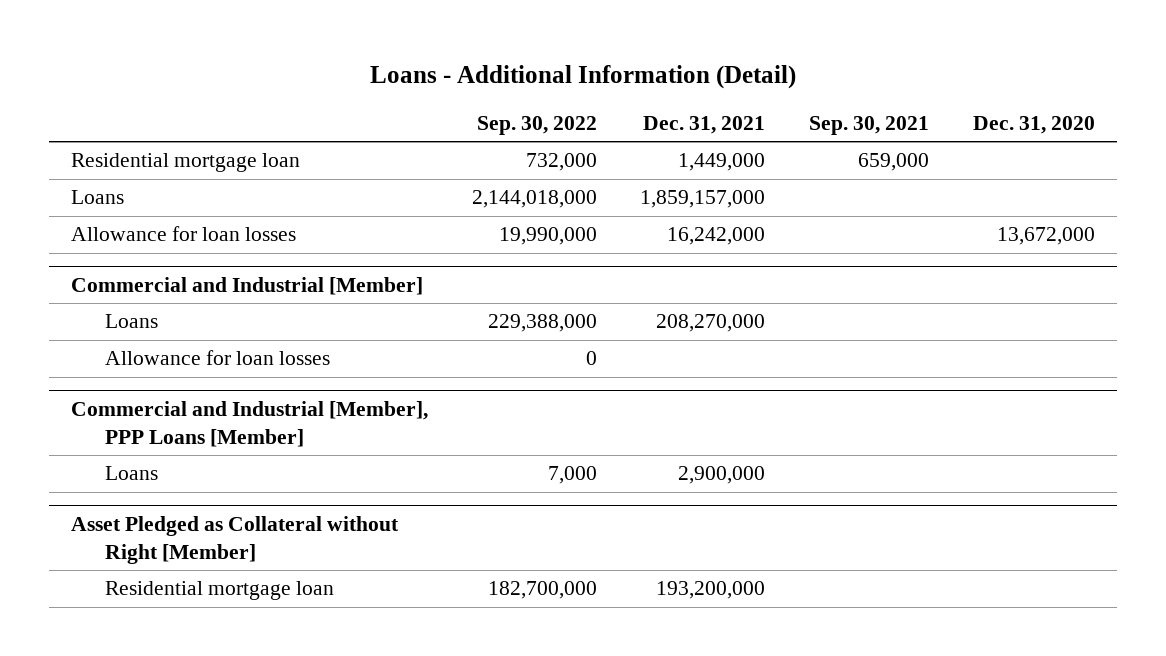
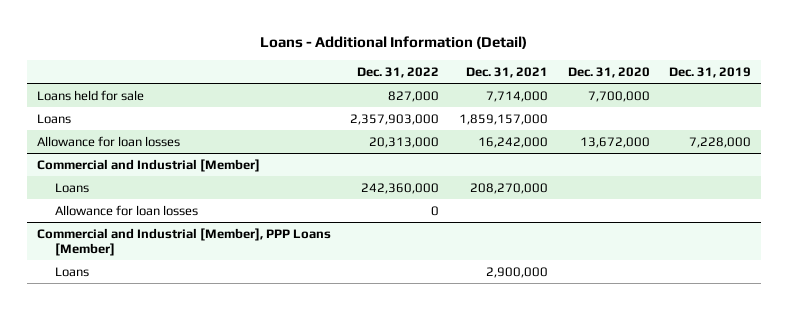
[476,116,597,136] Sep. 30, 2022 -> none
[809,116,930,136] Sep. 30, 2021 -> none
none -> [357,66,440,78] Dec. 31, 2022
none -> [669,66,752,78] Dec. 31, 2019
[71,153,301,173] Residential mortgage loan -> none
none -> [36,89,144,101] Loans held for sale
[71,516,400,565] Asset Pledged as Collateral without Right [Member] -> none
[105,581,335,601] Residential mortgage loan -> none

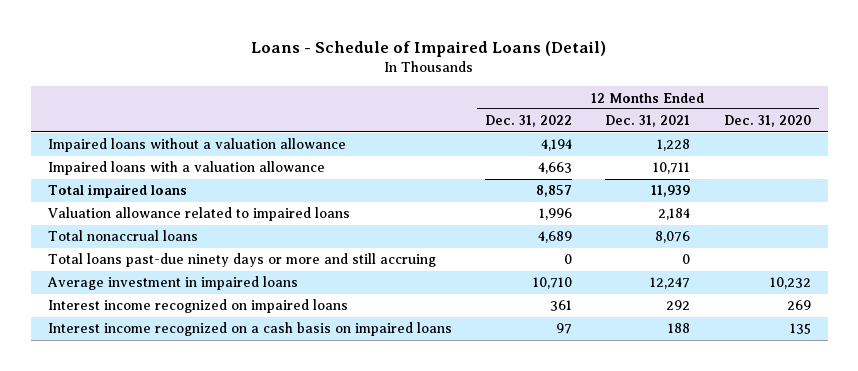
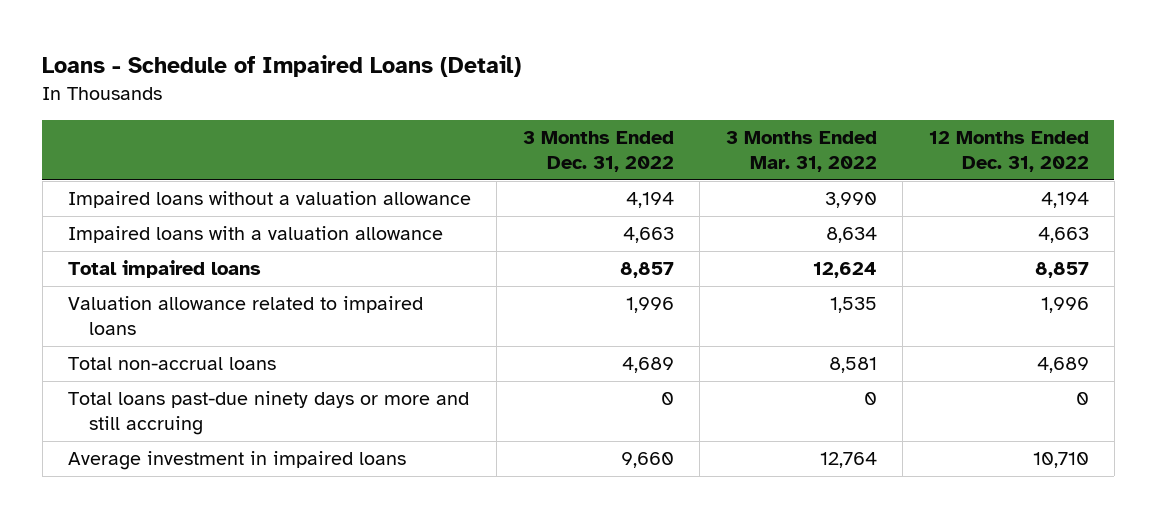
[605,115,691,128] Dec. 31, 2021 -> none
[723,115,811,128] Dec. 31, 2020 -> none
none -> [522,131,674,173] 3 Months Ended Dec. 31, 2022
none -> [725,131,877,173] 3 Months Ended Mar. 31, 2022
[47,230,198,242] Total nonaccrual loans -> [67,357,276,371] Total non-accrual loans
[47,299,348,314] Interest income recognized on impaired loans -> none
[47,322,452,337] Interest income recognized on a cash basis on impaired loans -> none

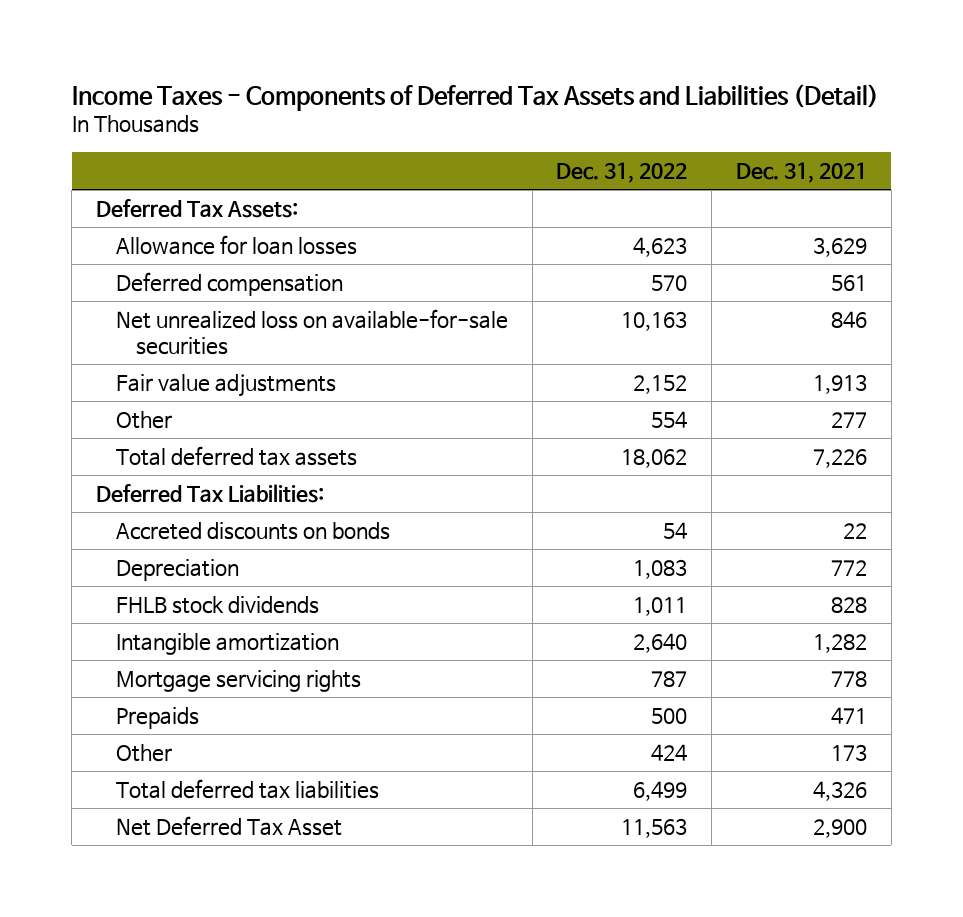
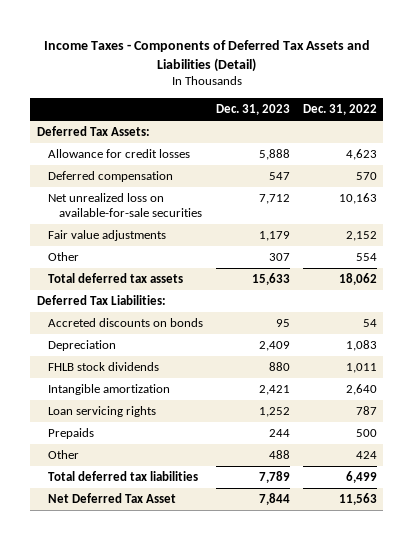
[735,161,867,183] Dec. 31, 2021 -> none
none -> [215,103,290,115] Dec. 31, 2023
[115,235,357,256] Allowance for loan losses -> [47,149,190,159] Allowance for credit losses
[115,670,361,693] Mortgage servicing rights -> [47,406,156,418] Loan servicing rights

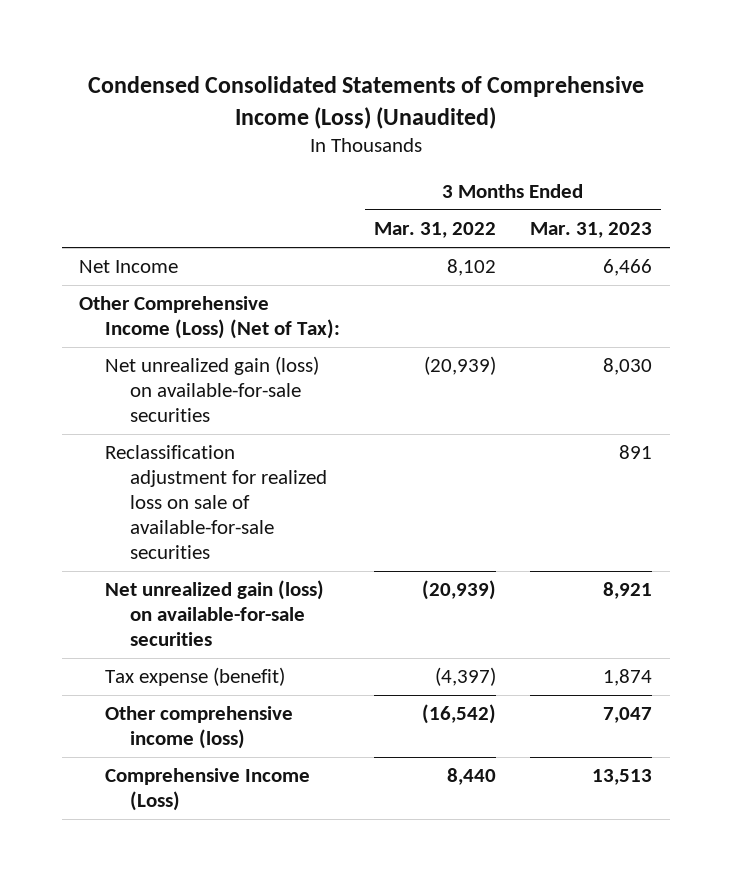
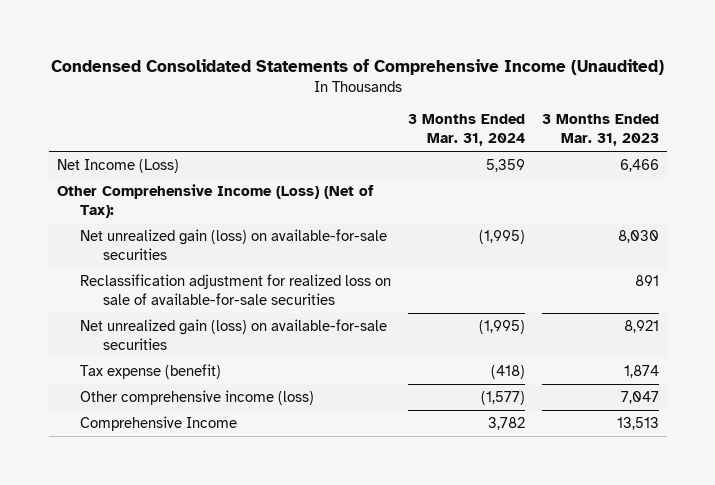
[87,76,644,129] Condensed Consolidated Statements of Comprehensive Income (Loss) (Unaudited) -> [50,58,664,75] Condensed Consolidated Statements of Comprehensive Income (Unaudited)
[374,222,497,239] Mar. 31, 2022 -> none
none -> [407,114,525,147] 3 Months Ended Mar. 31, 2024
[78,260,178,274] Net Income -> [56,158,179,173] Net Income (Loss)
[104,768,310,812] Comprehensive Income (Loss) -> [80,415,238,431] Comprehensive Income

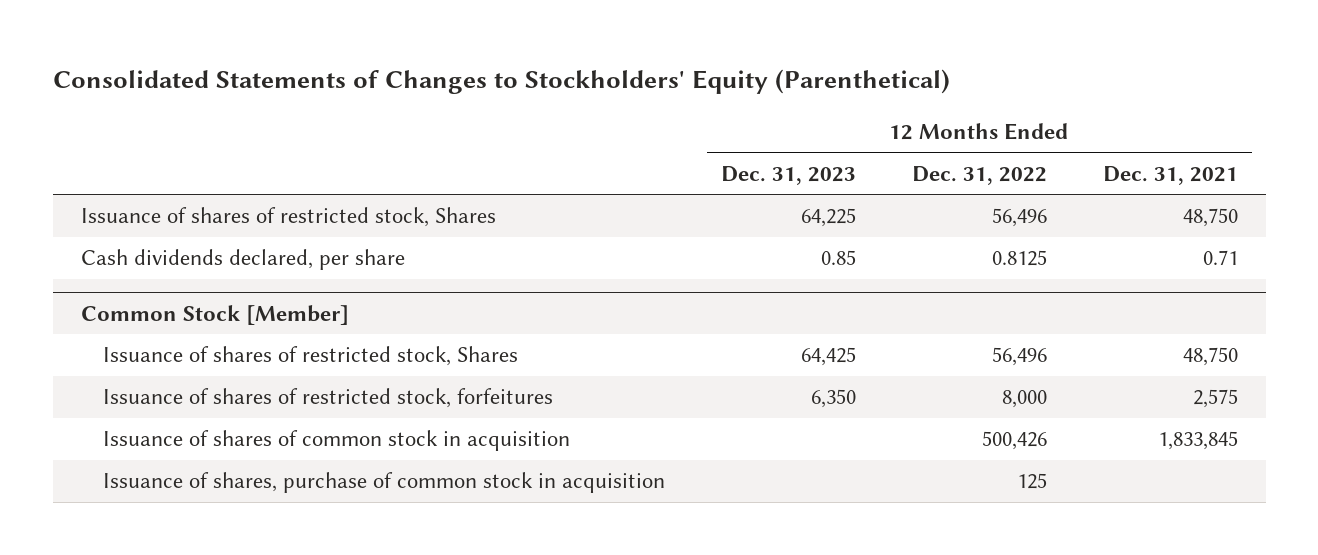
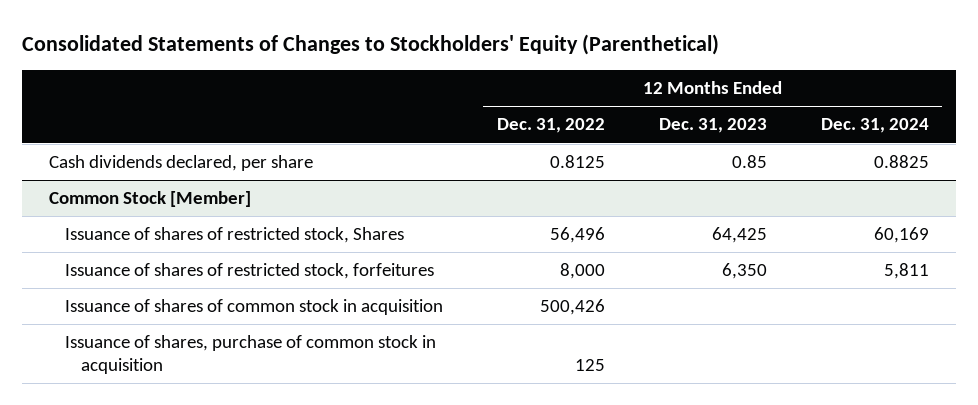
[1102,165,1238,185] Dec. 31, 2021 -> none
none -> [820,118,929,134] Dec. 31, 2024
[80,207,496,228] Issuance of shares of restricted stock, Shares -> none

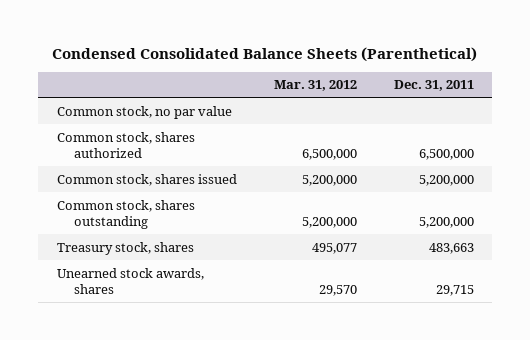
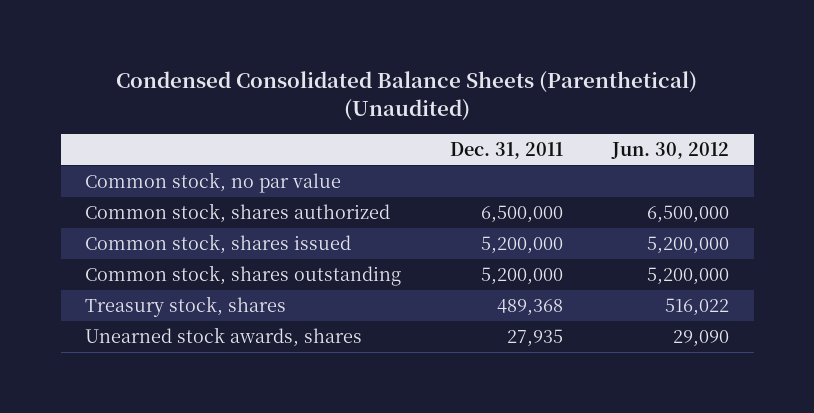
[52,46,478,62] Condensed Consolidated Balance Sheets (Parenthetical) -> [116,71,698,121] Condensed Consolidated Balance Sheets (Parenthetical) (Unaudited)
[273,80,357,92] Mar. 31, 2012 -> none
none -> [611,141,730,159] Jun. 30, 2012
[428,242,474,254] 483,663 -> [497,299,564,317] 489,368
[435,284,474,296] 29,715 -> [507,329,564,348] 27,935

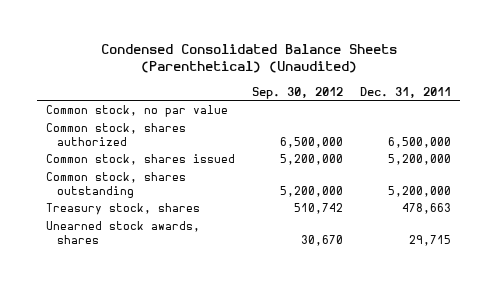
[611,141,730,159] Jun. 30, 2012 -> none
none -> [252,86,344,99] Sep. 30, 2012
[497,299,564,317] 489,368 -> [402,203,452,215] 478,663
[507,329,564,348] 27,935 -> [409,234,452,246] 29,715

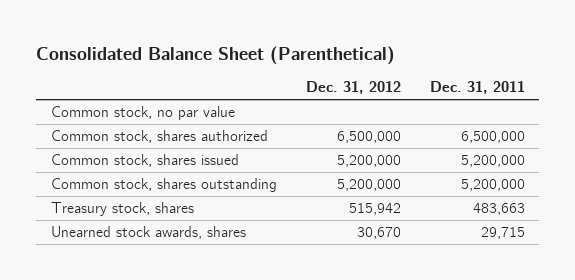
[100,44,397,74] Condensed Consolidated Balance Sheets (Parenthetical) (Unaudited) -> [35,45,395,65] Consolidated Balance Sheet (Parenthetical)
[252,86,344,99] Sep. 30, 2012 -> none
none -> [305,81,401,95] Dec. 31, 2012
[402,203,452,215] 478,663 -> [472,203,525,216] 483,663

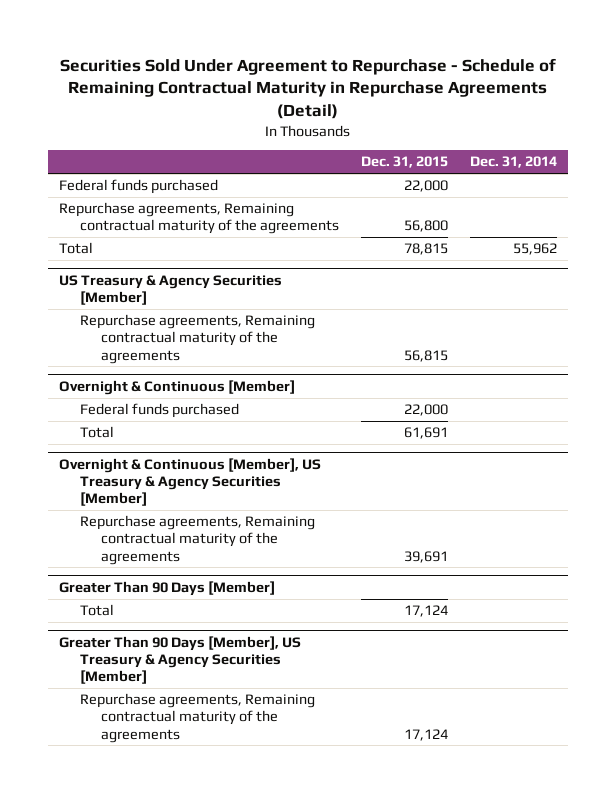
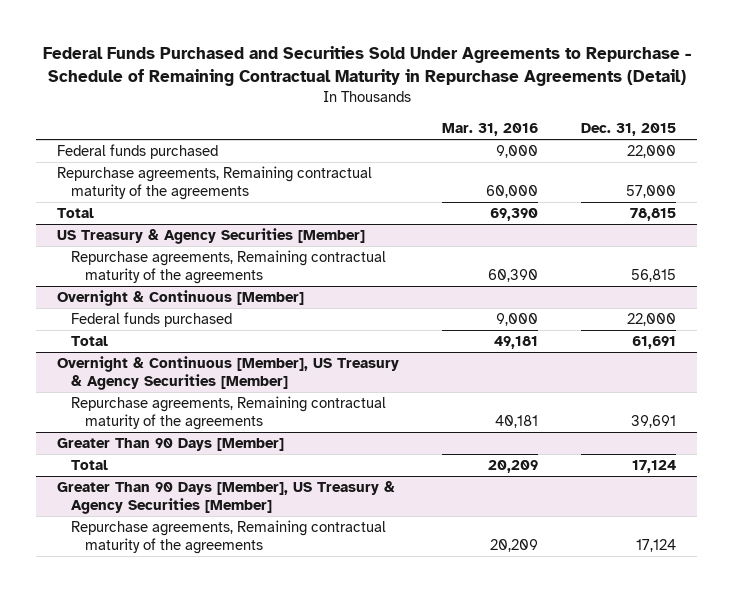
[60,57,557,119] Securities Sold Under Agreement to Repurchase - Schedule of Remaining Contractual Maturity in Repurchase Agreements (Detail) -> [42,46,691,87] Federal Funds Purchased and Securities Sold Under Agreements to Repurchase - Schedule of Remaining Contractual Maturity in Repurchase Agreements (Detail)
[470,156,558,169] Dec. 31, 2014 -> none
none -> [442,123,539,137] Mar. 31, 2016
[403,220,448,233] 56,800 -> [625,185,676,199] 57,000

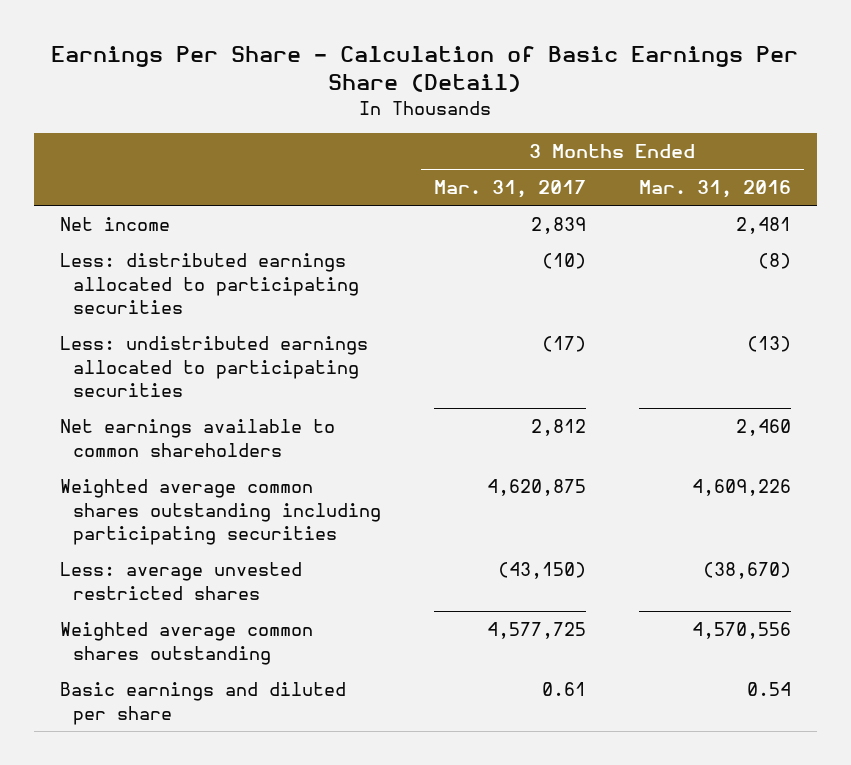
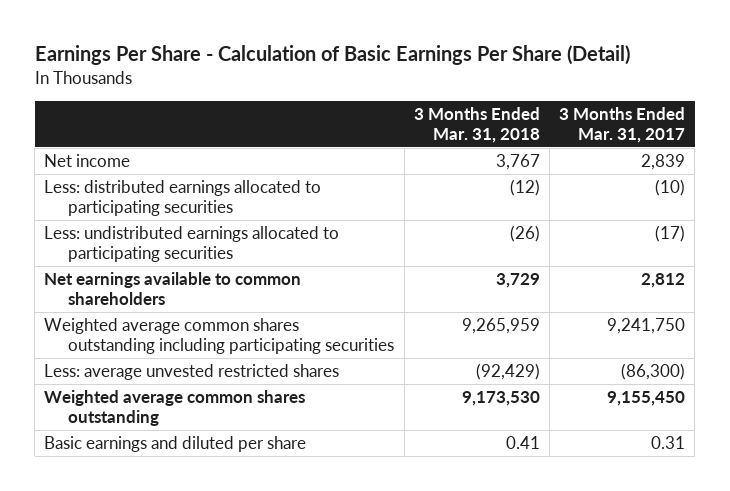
[638,180,791,199] Mar. 31, 2016 -> none
none -> [413,106,540,144] 3 Months Ended Mar. 31, 2018
[486,479,586,497] 4,620,875 -> [607,317,686,334] 9,241,750
[497,562,586,580] (43,150) -> [621,362,686,380] (86,300)
[486,622,586,640] 4,577,725 -> [607,390,686,406] 9,155,450
[541,682,586,697] 0.61 -> [651,435,686,449] 0.31

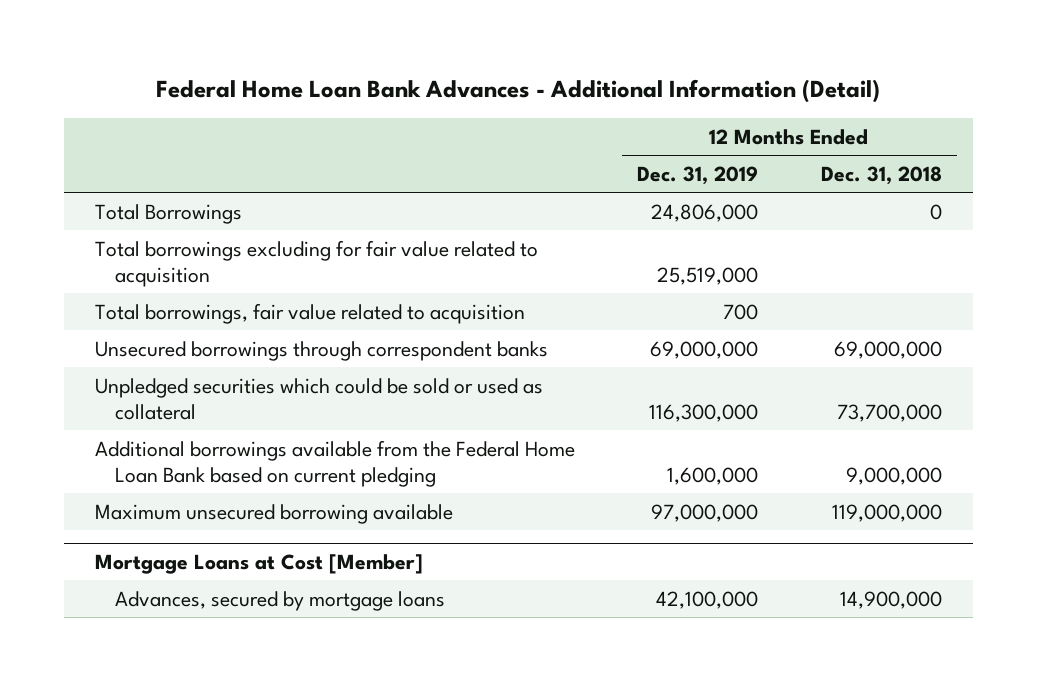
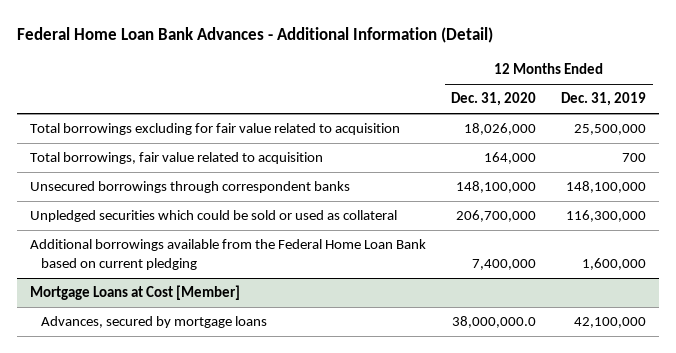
[820,165,942,185] Dec. 31, 2018 -> none
none -> [451,92,537,107] Dec. 31, 2020
[95,203,243,224] Total Borrowings -> none
[657,266,759,285] 25,519,000 -> [574,124,647,136] 25,500,000
[650,340,759,359] 69,000,000 -> [566,181,647,194] 148,100,000
[95,503,454,524] Maximum unsecured borrowing available -> none

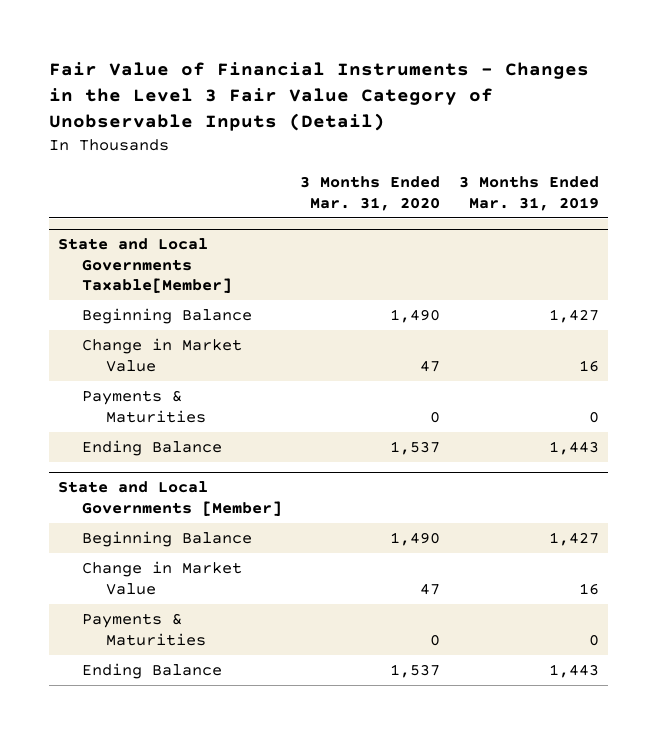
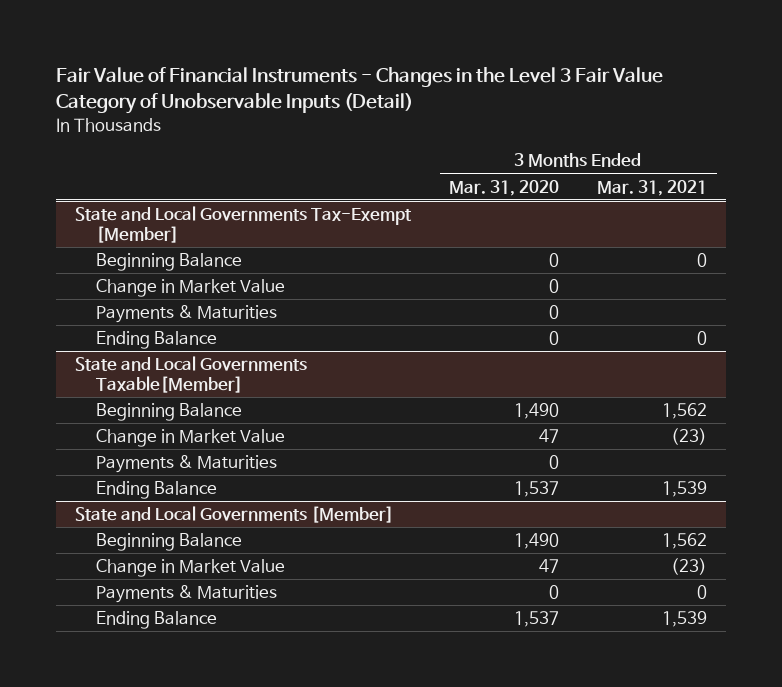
[458,176,599,211] 3 Months Ended Mar. 31, 2019 -> none
none -> [597,179,708,196] Mar. 31, 2021
none -> [75,206,413,243] State and Local Governments Tax-Exempt [Member]
none -> [95,253,242,272] Beginning Balance
none -> [95,279,285,298] Change in Market Value
none -> [95,305,277,324] Payments & Maturities
none -> [95,331,217,350] Ending Balance

